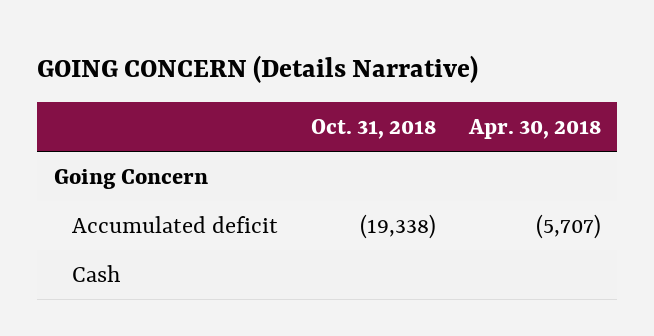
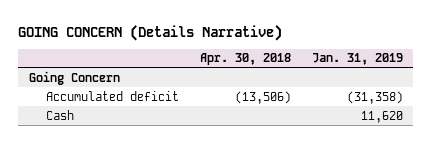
[311,119,437,140] Oct. 31, 2018 -> none
none -> [311,53,403,66] Jan. 31, 2019
[535,213,601,239] (5,707) -> [234,90,291,104] (13,506)

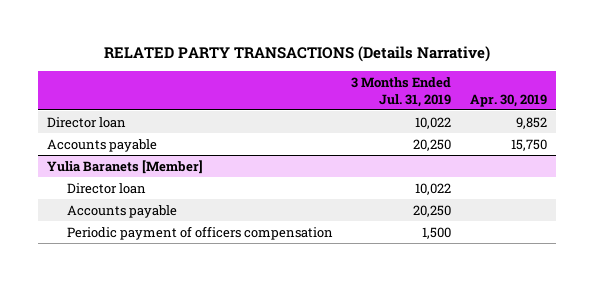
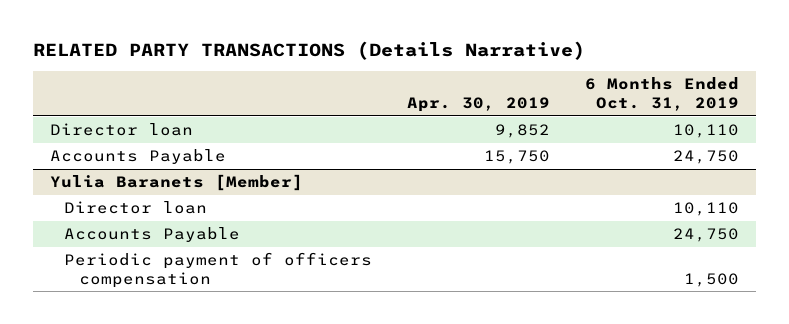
[351,76,452,107] 3 Months Ended Jul. 31, 2019 -> none
none -> [585,77,740,111] 6 Months Ended Oct. 31, 2019
[46,138,157,152] Accounts payable -> [50,149,227,165] Accounts Payable
[67,204,178,218] Accounts payable -> [64,227,241,243] Accounts Payable

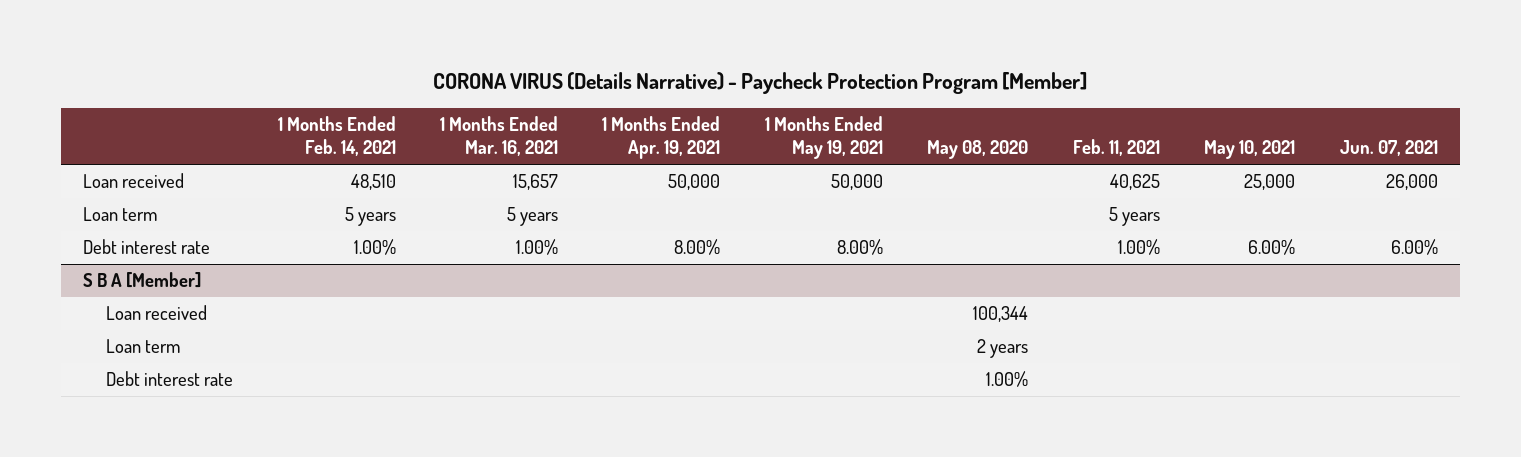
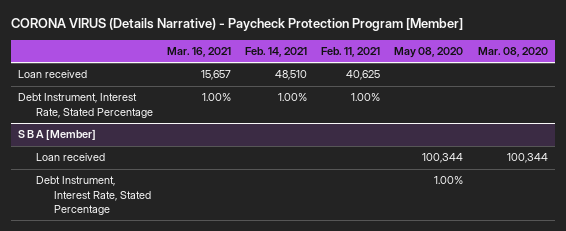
[277,116,396,157] 1 Months Ended Feb. 14, 2021 -> none
[439,116,558,157] 1 Months Ended Mar. 16, 2021 -> none
[602,116,721,160] 1 Months Ended Apr. 19, 2021 -> none
[764,116,883,160] 1 Months Ended May 19, 2021 -> none
[1204,140,1296,160] May 10, 2021 -> none
[1339,140,1438,157] Jun. 07, 2021 -> none
none -> [167,47,232,58] Mar. 16, 2021
none -> [245,47,308,58] Feb. 14, 2021
none -> [477,47,548,58] Mar. 08, 2020
[83,207,159,222] Loan term -> none
[83,239,211,255] Debt interest rate -> [18,93,153,118] Debt Instrument, Interest Rate, Stated Percentage
[106,339,182,354] Loan term -> none
[106,371,234,387] Debt interest rate -> [35,176,151,216] Debt Instrument, Interest Rate, Stated Percentage

